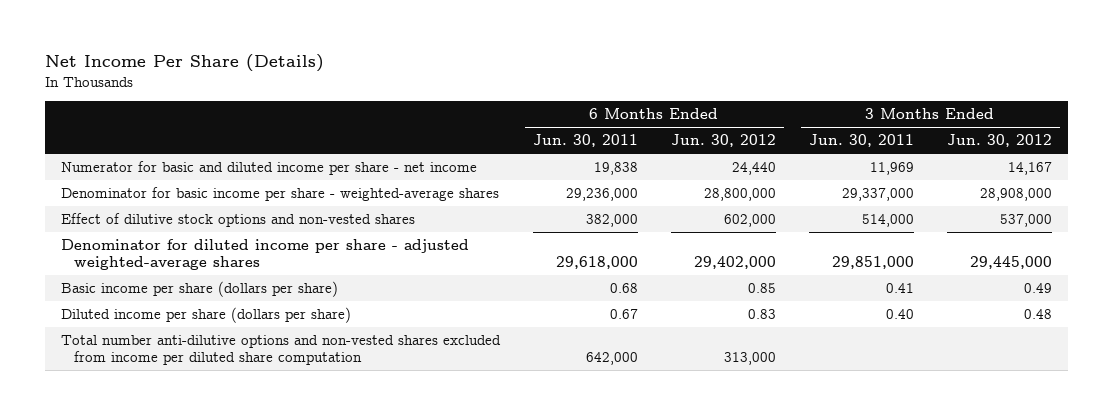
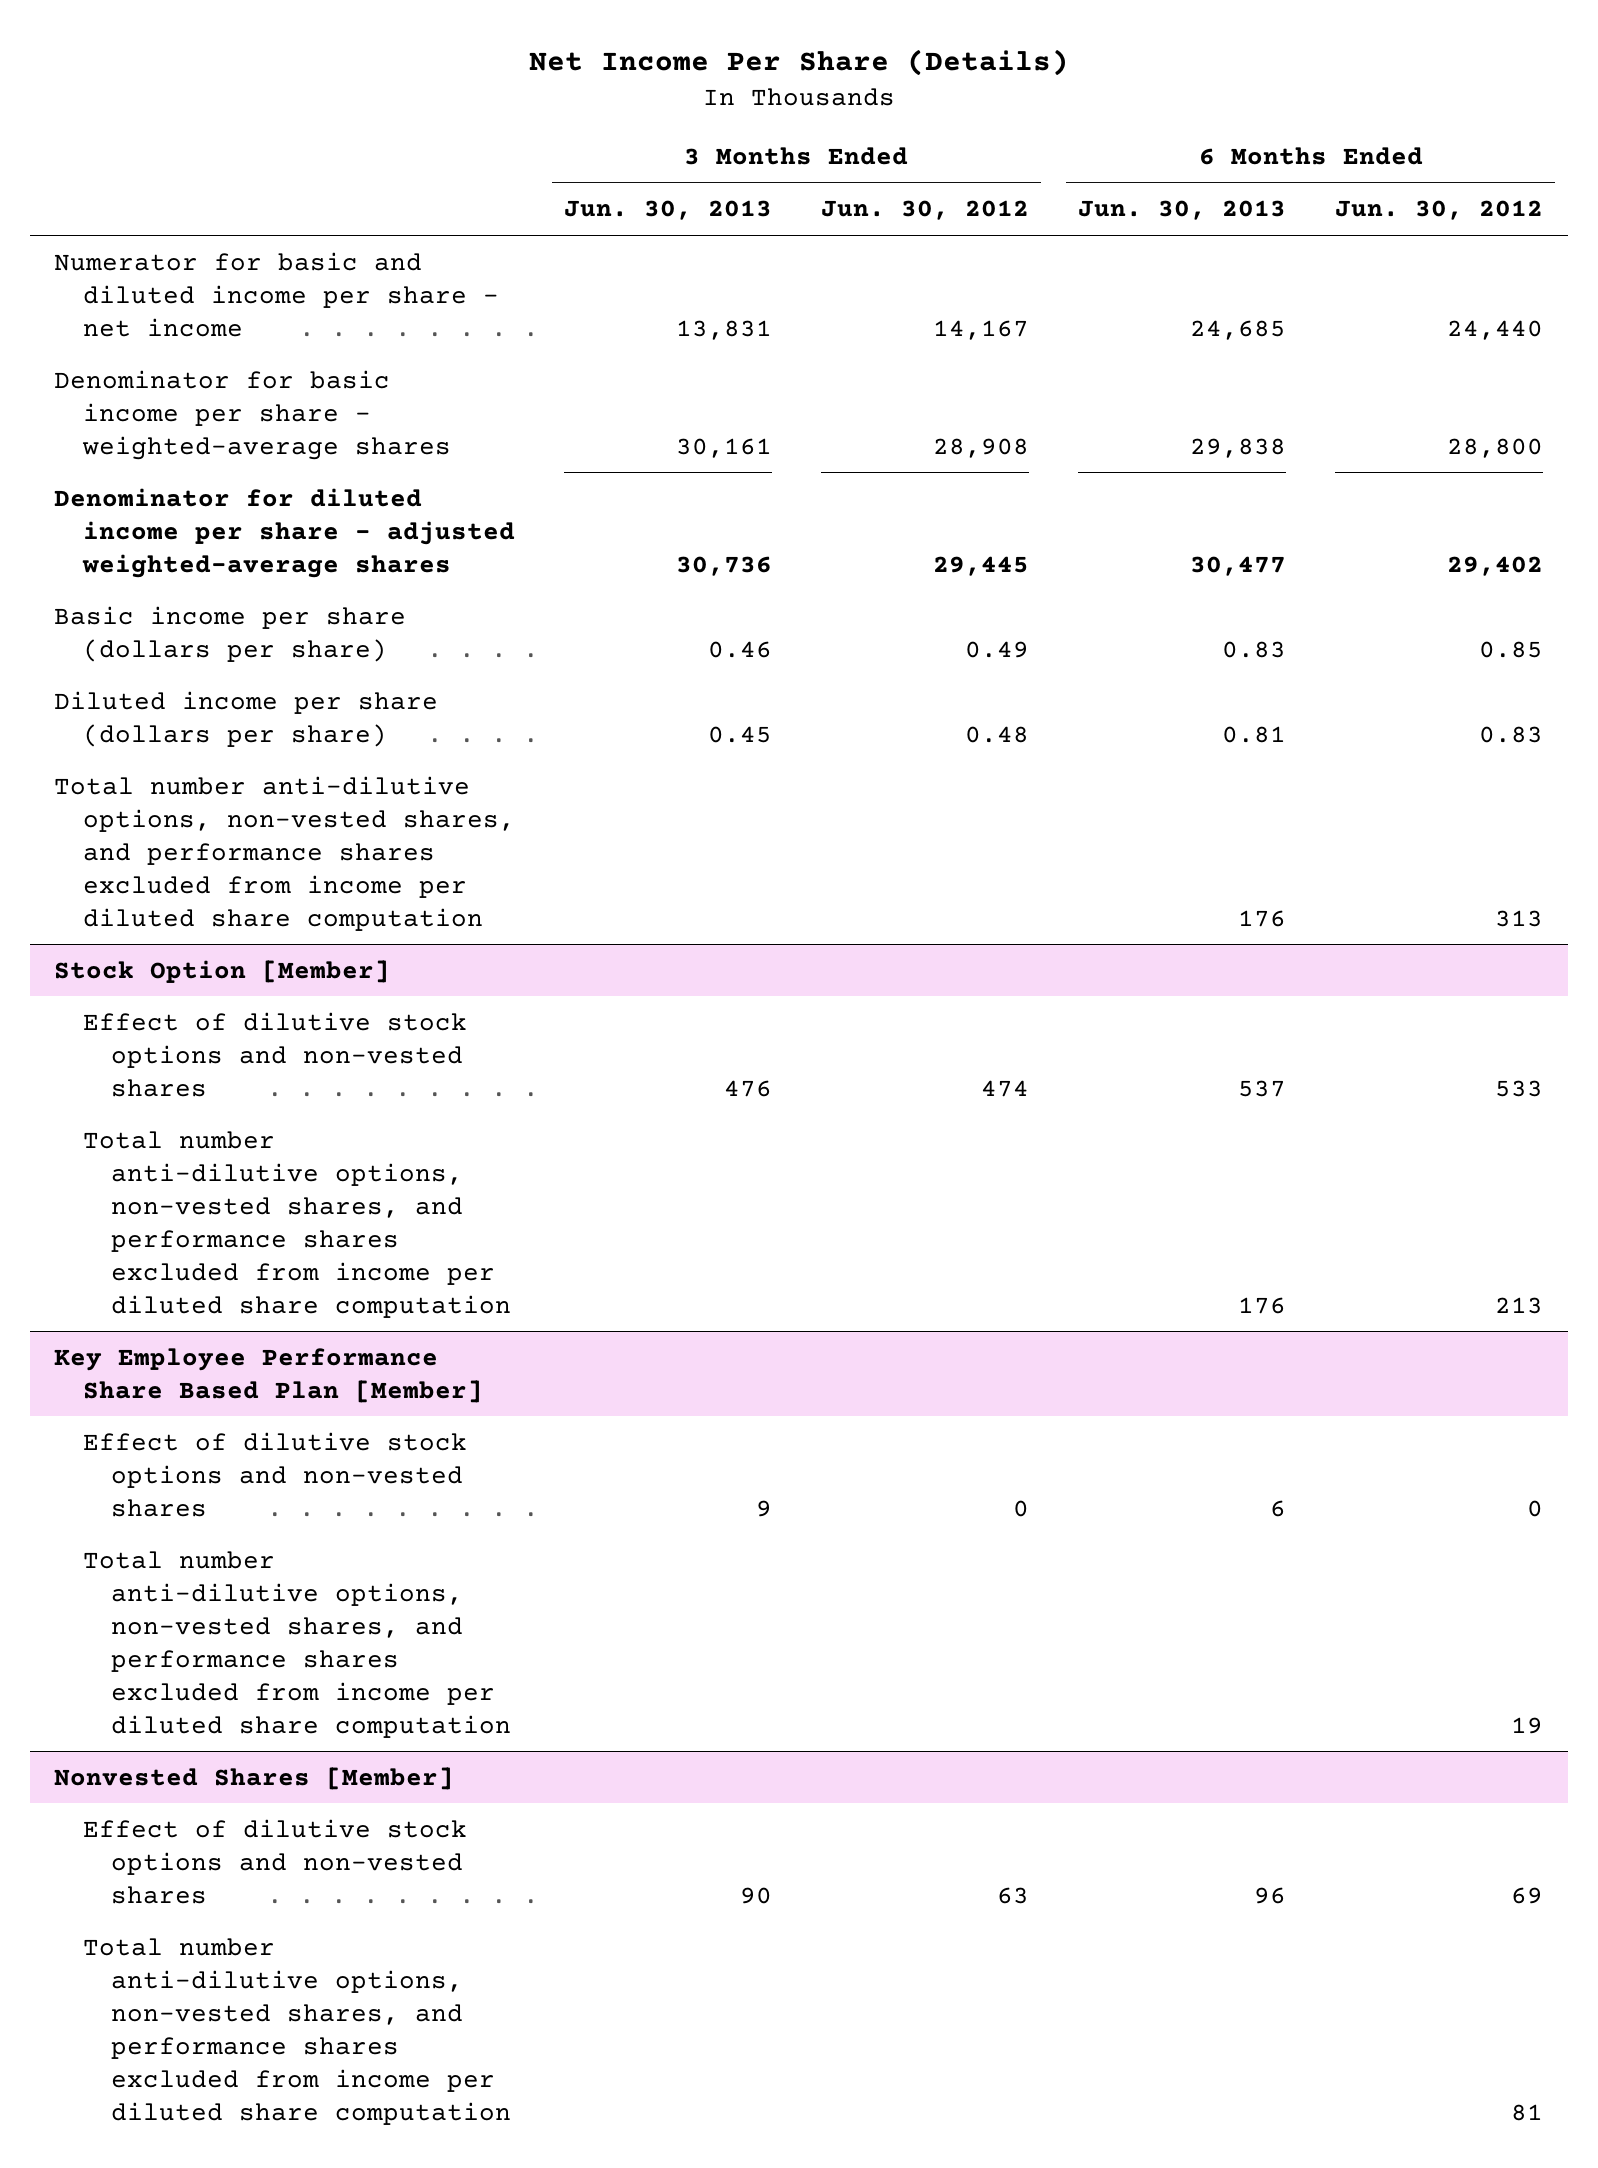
[533,134,639,148] Jun. 30, 2011 -> none
[808,134,914,148] Jun. 30, 2011 -> none
none -> [563,200,772,221] Jun. 30, 2013
none -> [1078,200,1287,221] Jun. 30, 2013
[61,213,416,228] Effect of dilutive stock options and non-vested shares -> none
[703,188,776,202] 28,800,000 -> [1447,437,1544,458] 28,800
[979,188,1052,202] 28,908,000 -> [932,437,1029,458] 28,908
[693,256,776,270] 29,402,000 -> [1447,555,1544,576] 29,402
[969,256,1052,270] 29,445,000 -> [932,555,1029,576] 29,445
[61,335,502,366] Total number anti-dilutive options and non-vested shares excluded from income per diluted share computation -> [54,775,515,931] Total number anti-dilutive options, non-vested shares, and performance shares excluded from income per diluted share computation
[723,352,776,366] 313,000 -> [1495,909,1544,927] 313
none -> [54,959,391,983] Stock Option [Member]
none -> [82,1011,467,1097] Effect of dilutive stock options and non-vested shares
none -> [82,1130,512,1318] Total number anti-dilutive options, non-vested shares, and performance shares excluded from income per diluted share computation
none -> [54,1347,483,1403] Key Employee Performance Share Based Plan [Member]
none -> [82,1431,467,1517] Effect of dilutive stock options and non-vested shares
none -> [82,1550,512,1738] Total number anti-dilutive options, non-vested shares, and performance shares excluded from income per diluted share computation
none -> [54,1766,455,1790] Nonvested Shares [Member]
none -> [82,1818,467,1904] Effect of dilutive stock options and non-vested shares
none -> [82,1937,512,2125] Total number anti-dilutive options, non-vested shares, and performance shares excluded from income per diluted share computation

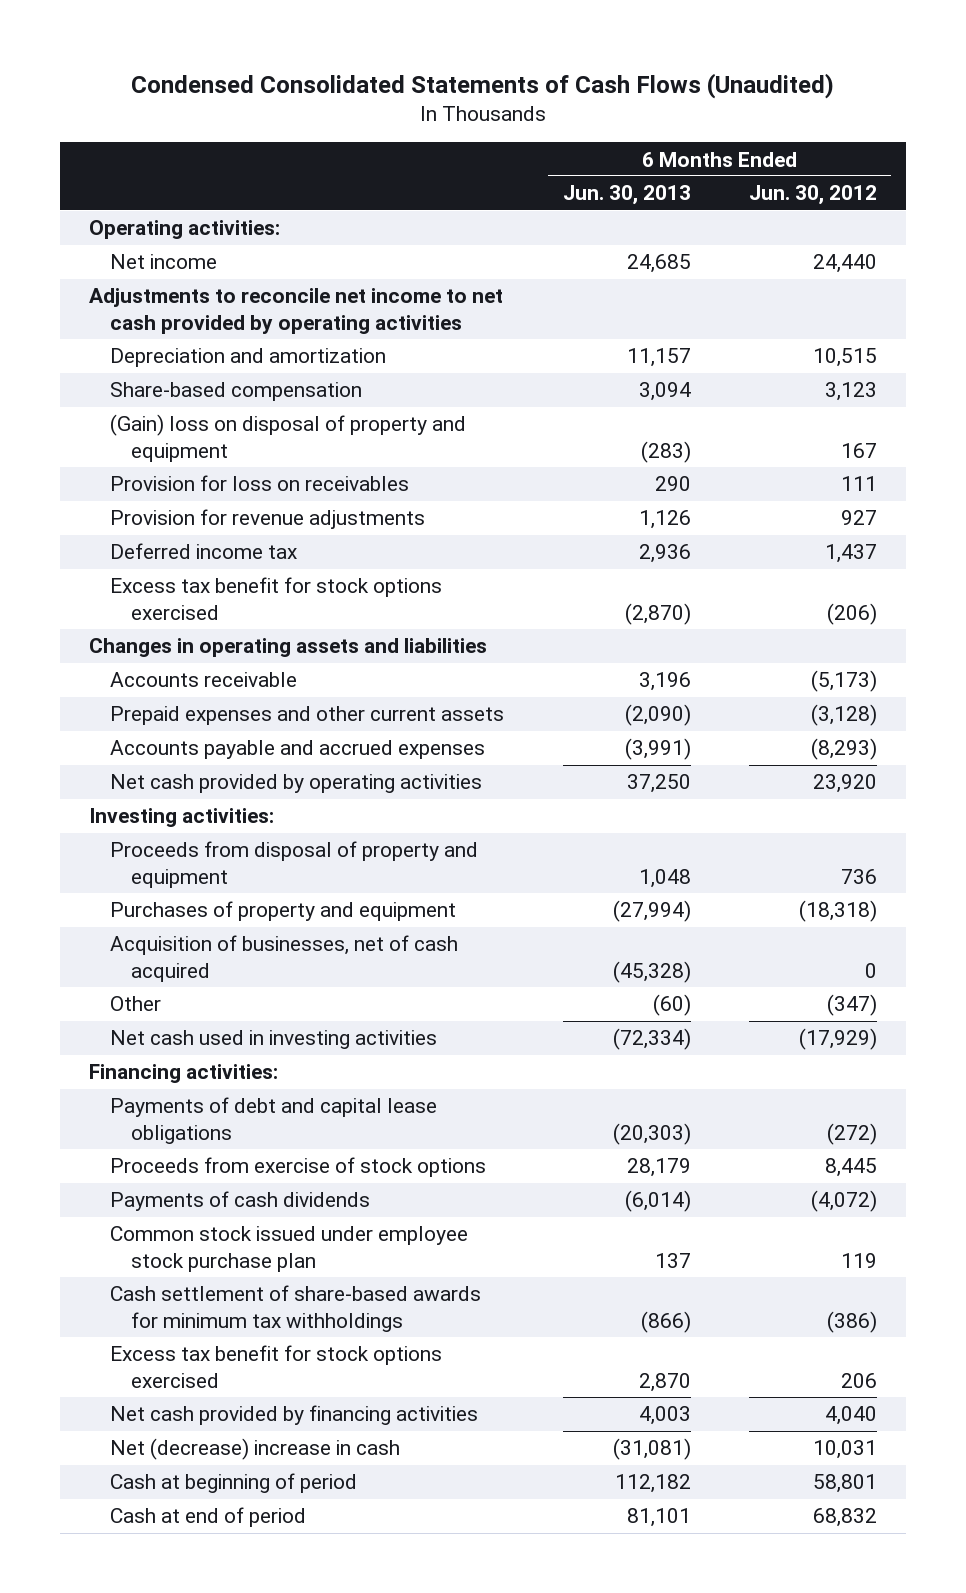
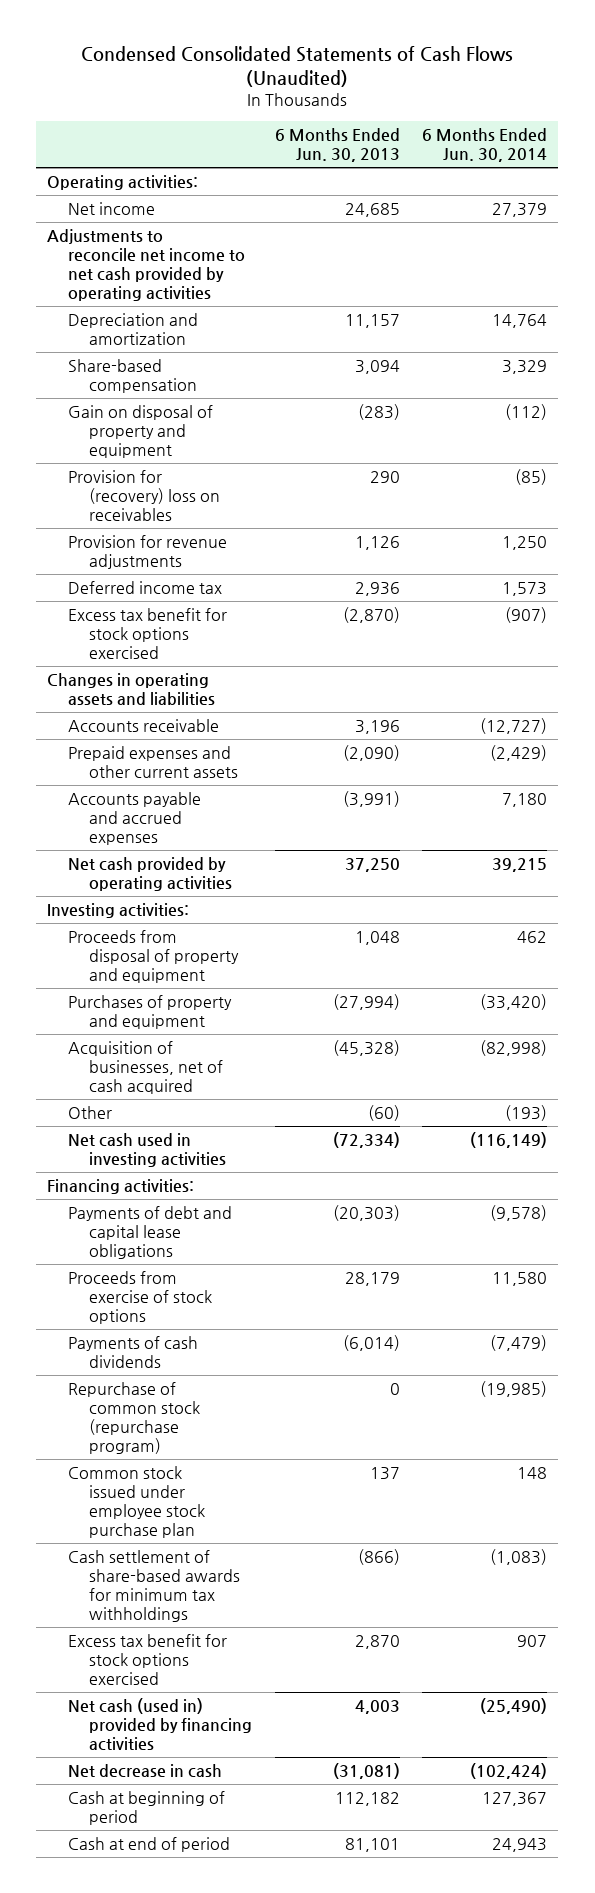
[748,185,877,206] Jun. 30, 2012 -> none
none -> [422,128,548,162] 6 Months Ended Jun. 30, 2014
[110,414,467,462] (Gain) loss on disposal of property and equipment -> [68,405,214,458] Gain on disposal of property and equipment
[110,475,410,492] Provision for loss on receivables -> [68,470,220,521] Provision for (recovery) loss on receivables
none -> [68,1382,200,1454] Repurchase of common stock (repurchase program)
[110,1405,479,1426] Net cash provided by financing activities -> [68,1698,252,1751] Net cash (used in) provided by financing activities
[110,1438,401,1461] Net (decrease) increase in cash -> [68,1764,223,1779] Net decrease in cash

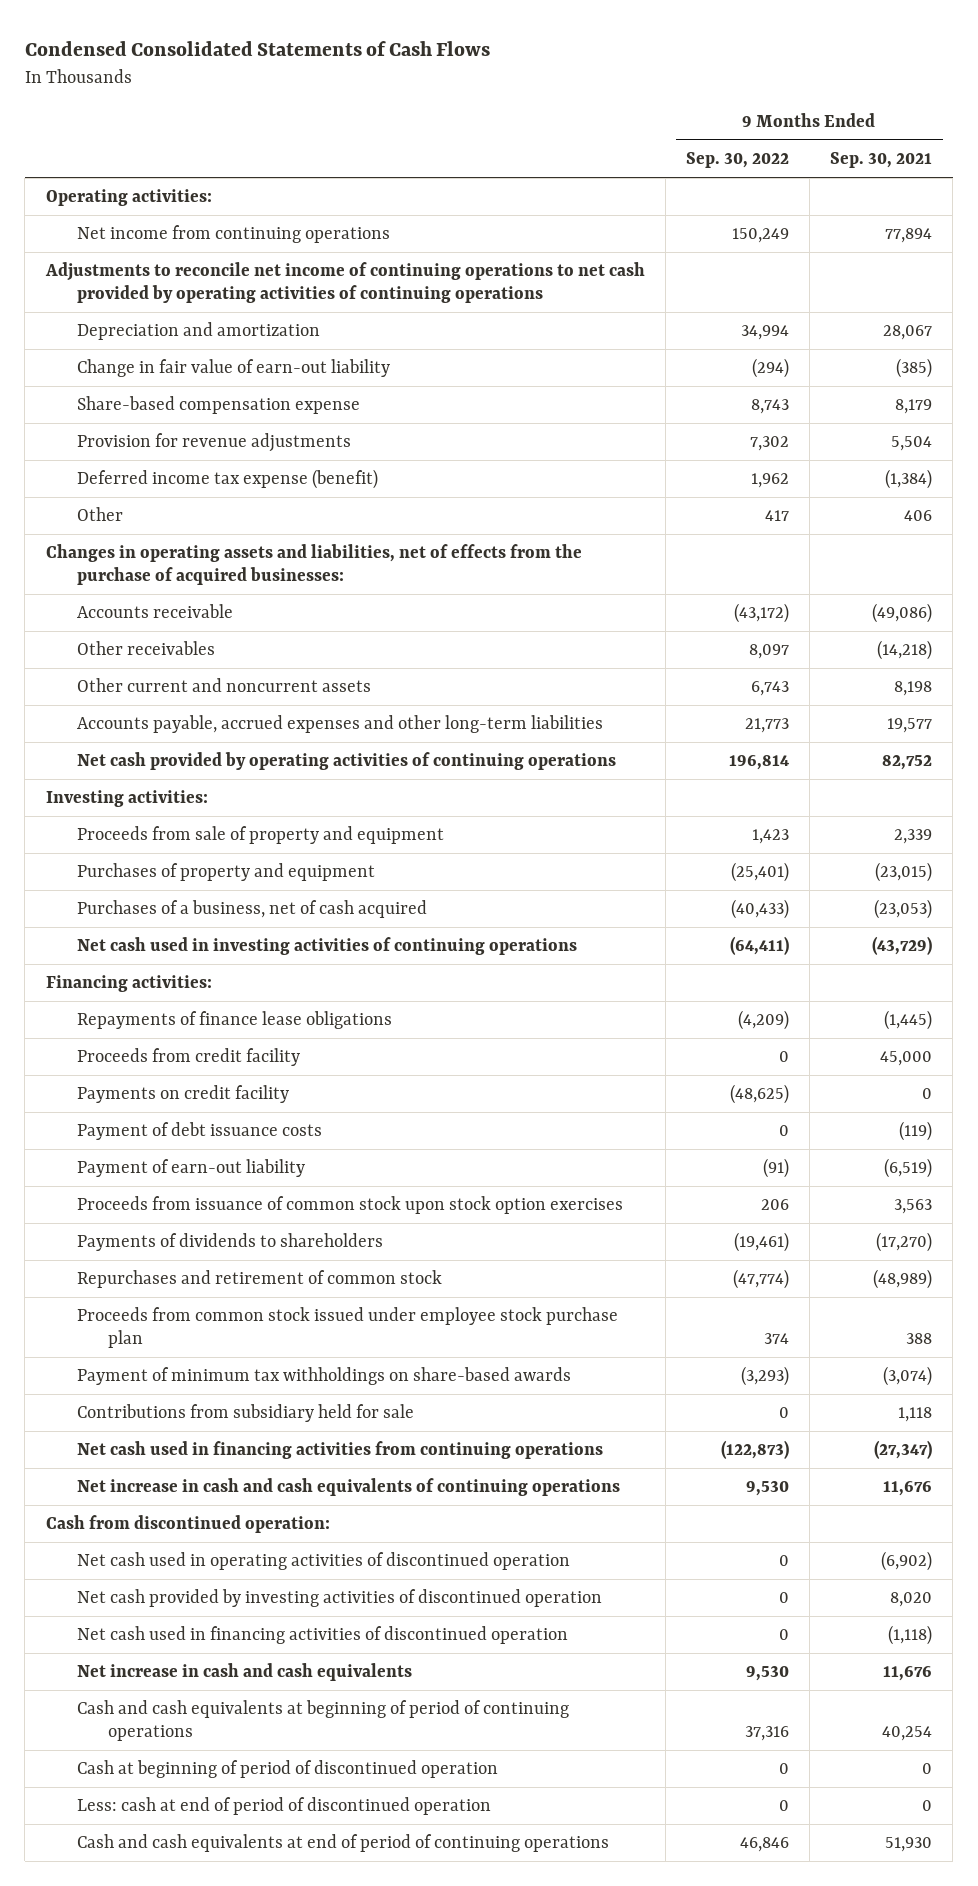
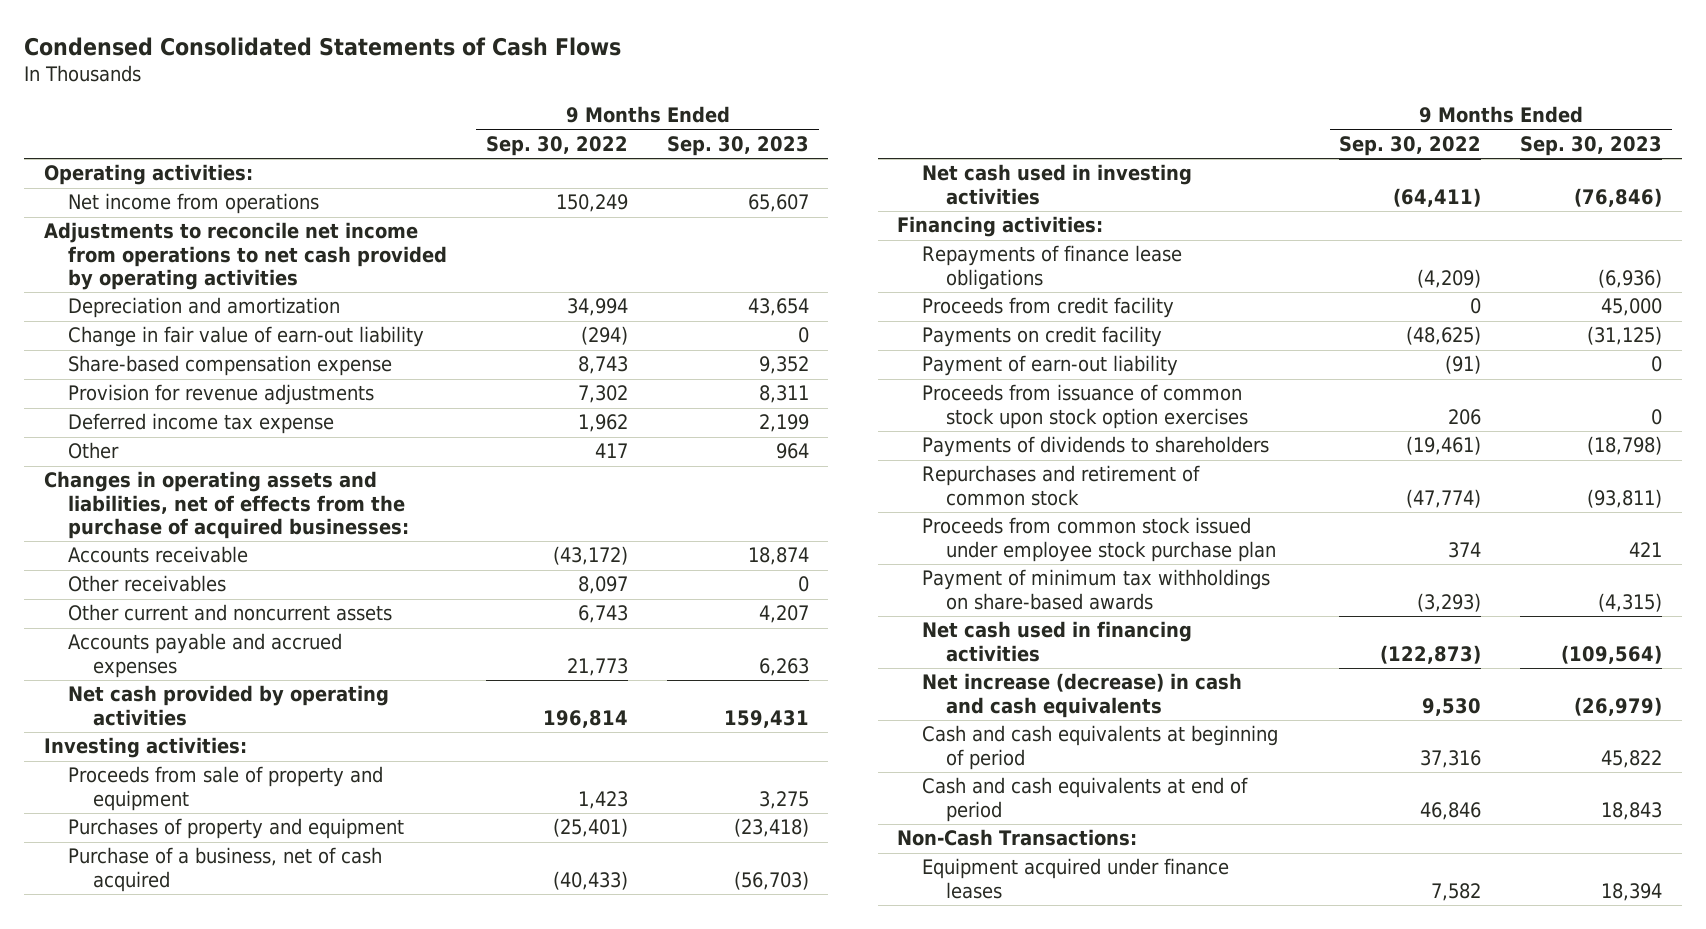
[830,152,933,169] Sep. 30, 2021 -> none
none -> [666,135,809,156] Sep. 30, 2023
[76,225,390,244] Net income from continuing operations -> [68,193,320,215] Net income from operations
[44,262,645,304] Adjustments to reconcile net income of continuing operations to net cash provided by operating activities of continuing operations -> [43,222,448,290] Adjustments to reconcile net income from operations to net cash provided by operating activities
[76,469,378,490] Deferred income tax expense (benefit) -> [68,413,335,435] Deferred income tax expense
[76,715,603,734] Accounts payable, accrued expenses and other long-term liabilities -> [68,633,343,678] Accounts payable and accrued expenses
[76,752,616,771] Net cash provided by operating activities of continuing operations -> [68,685,390,726] Net cash provided by operating activities
[76,900,427,919] Purchases of a business, net of cash acquired -> [68,847,383,892] Purchase of a business, net of cash acquired
[76,937,577,956] Net cash used in investing activities of continuing operations -> [921,164,1192,205] Net cash used in investing activities
[76,1122,322,1141] Payment of debt issuance costs -> none
[76,1404,414,1423] Contributions from subsidiary held for sale -> none
[76,1478,620,1497] Net increase in cash and cash equivalents of continuing operations -> none
[45,1515,330,1534] Cash from discontinued operation: -> none
[76,1552,570,1571] Net cash used in operating activities of discontinued operation -> none
[76,1589,602,1608] Net cash provided by investing activities of discontinued operation -> none
[76,1626,568,1645] Net cash used in financing activities of discontinued operation -> none
[76,1760,498,1779] Cash at beginning of period of discontinued operation -> none
[76,1797,491,1816] Less: cash at end of period of discontinued operation -> none
[76,1441,603,1460] Net cash used in financing activities from continuing operations -> [921,621,1192,662] Net cash used in financing activities
[76,1663,412,1682] Net increase in cash and cash equivalents -> [921,673,1242,718] Net increase (decrease) in cash and cash equivalents
[76,1700,569,1742] Cash and cash equivalents at beginning of period of continuing operations -> [921,725,1278,770] Cash and cash equivalents at beginning of period
[76,1834,609,1853] Cash and cash equivalents at end of period of continuing operations -> [921,777,1248,822] Cash and cash equivalents at end of period
none -> [896,829,1137,847] Non-Cash Transactions:
none -> [921,858,1229,899] Equipment acquired under finance leases

